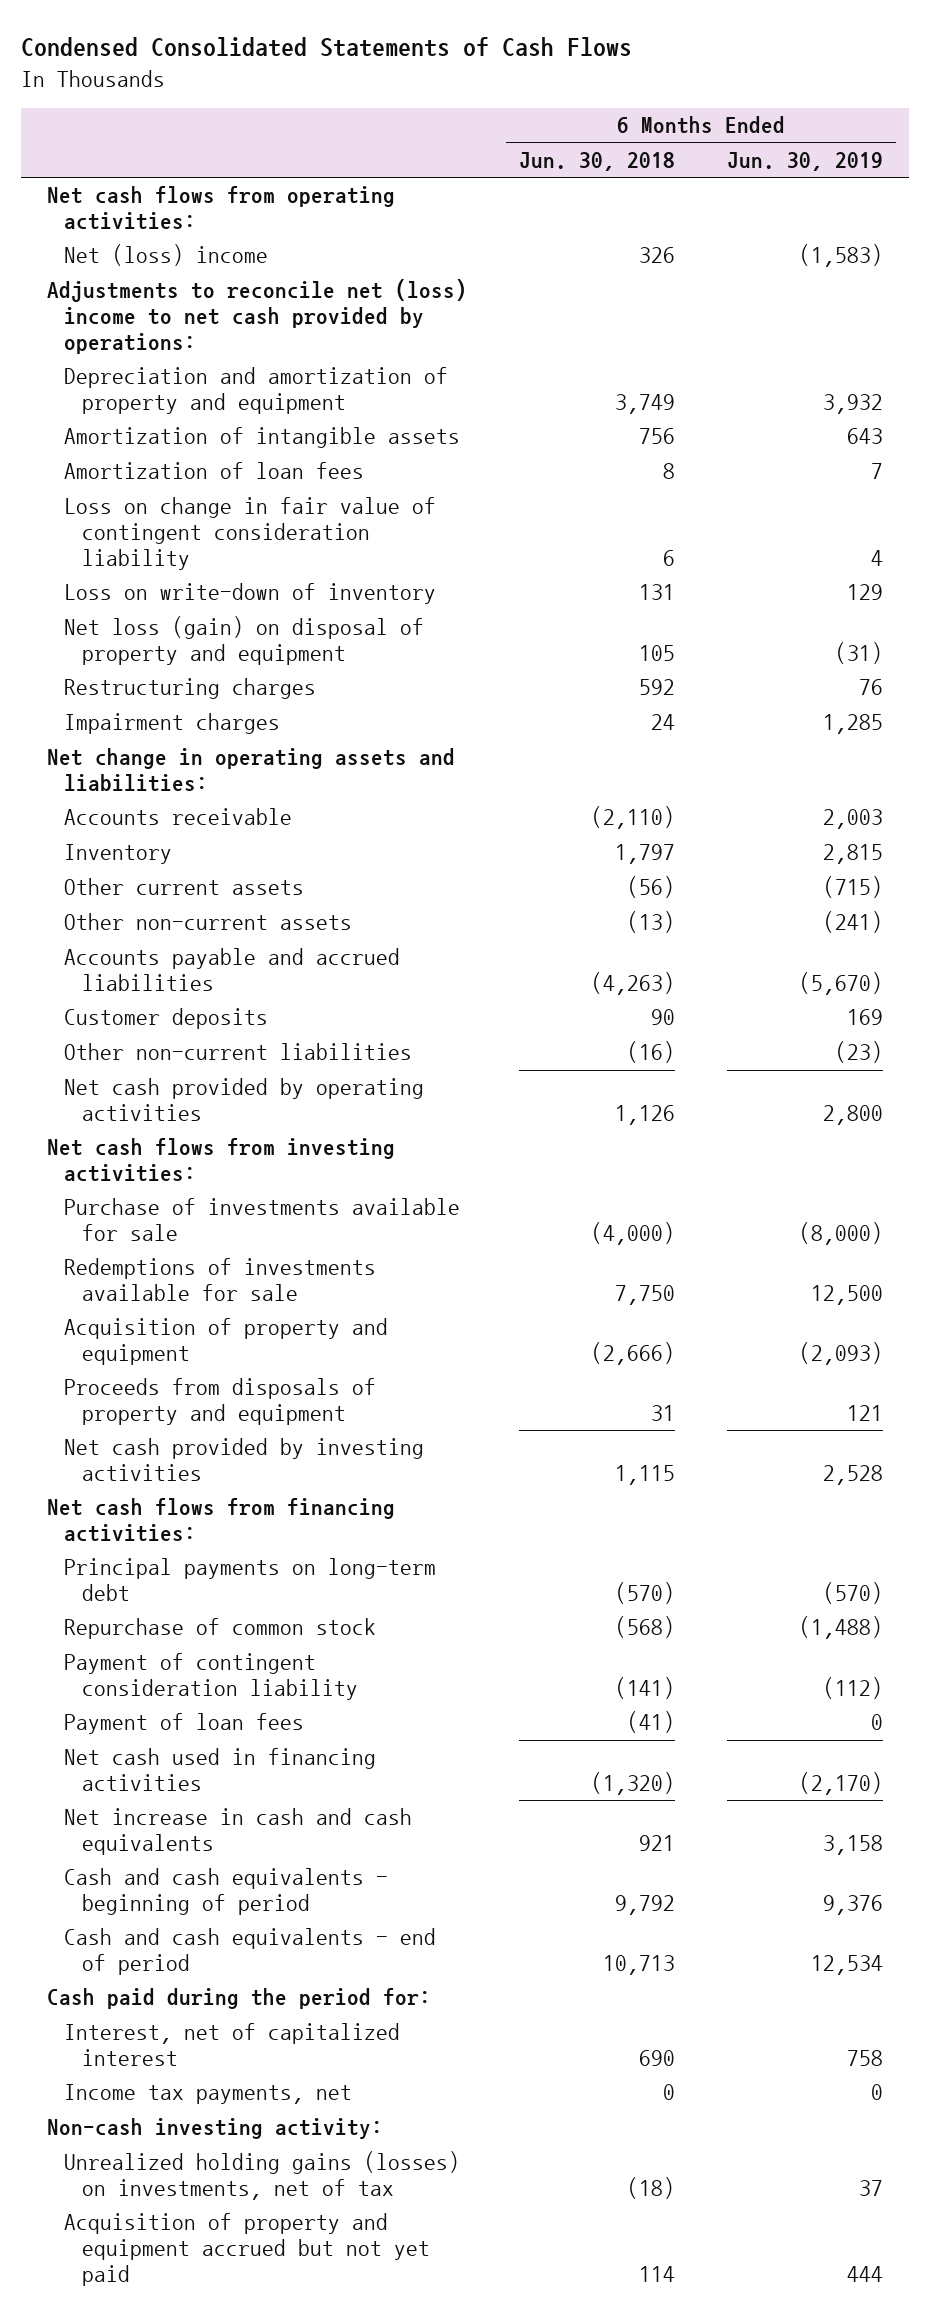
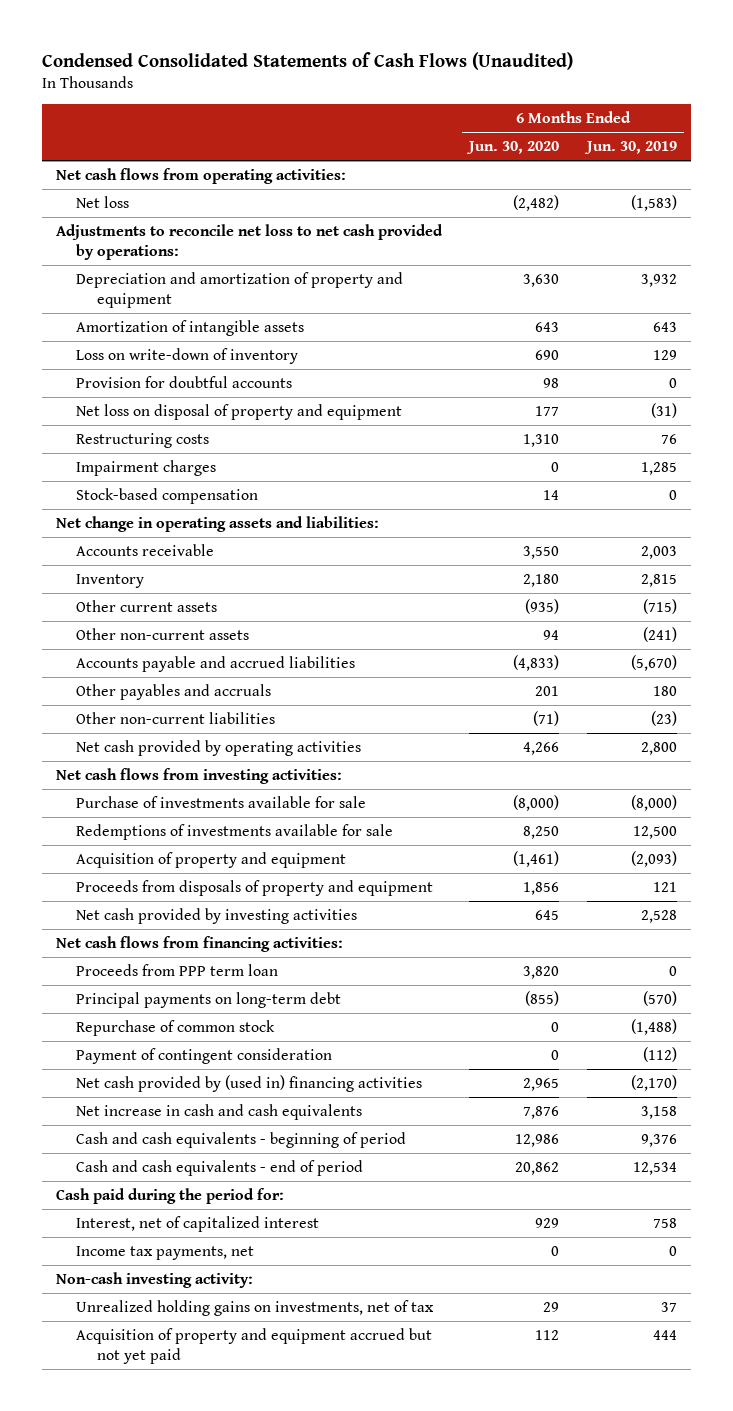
[20,37,632,58] Condensed Consolidated Statements of Cash Flows -> [41,51,573,70] Condensed Consolidated Statements of Cash Flows (Unaudited)
[518,151,675,171] Jun. 30, 2018 -> none
none -> [466,141,560,155] Jun. 30, 2020
[64,244,269,267] Net (loss) income -> [76,196,130,209] Net loss
[46,279,467,354] Adjustments to reconcile net (loss) income to net cash provided by operations: -> [55,224,443,260] Adjustments to reconcile net loss to net cash provided by operations:
[64,462,365,480] Amortization of loan fees -> none
[64,497,437,570] Loss on change in fair value of contingent consideration liability -> none
[64,678,317,700] Restructuring charges -> none
none -> [76,376,293,389] Provision for doubtful accounts
[64,616,425,666] Net loss (gain) on disposal of property and equipment -> [76,404,403,421] Net loss on disposal of property and equipment
none -> [76,433,210,449] Restructuring costs
none -> [76,488,259,505] Stock-based compensation
[64,1008,269,1030] Customer deposits -> none
none -> [76,684,272,701] Other payables and accruals
none -> [76,964,279,977] Proceeds from PPP term loan
[64,1713,305,1735] Payment of loan fees -> none
[64,1653,358,1701] Payment of contingent consideration liability -> [76,1048,333,1065] Payment of contingent consideration
[64,1748,377,1792] Net cash used in financing activities -> [76,1075,423,1093] Net cash provided by (used in) financing activities
[64,2151,461,2201] Unrealized holding gains (losses) on investments, net of tax -> [76,1300,435,1317] Unrealized holding gains on investments, net of tax

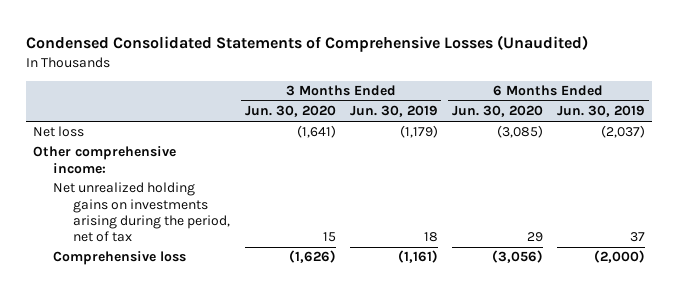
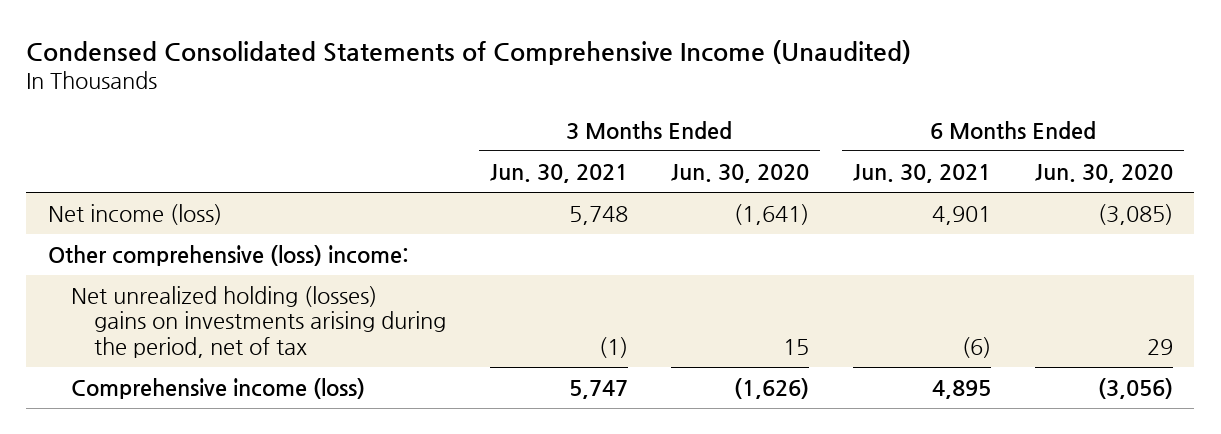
[26,34,589,52] Condensed Consolidated Statements of Comprehensive Losses (Unaudited) -> [26,39,912,65] Condensed Consolidated Statements of Comprehensive Income (Unaudited)
[349,105,438,118] Jun. 30, 2019 -> none
[557,105,646,118] Jun. 30, 2019 -> none
none -> [489,164,628,184] Jun. 30, 2021
none -> [852,164,991,184] Jun. 30, 2021
[33,126,85,138] Net loss -> [48,204,223,226] Net income (loss)
[33,146,177,174] Other comprehensive income: -> [48,245,410,267] Other comprehensive (loss) income:
[53,182,231,242] Net unrealized holding gains on investments arising during the period, net of tax -> [71,286,446,358] Net unrealized holding (losses) gains on investments arising during the period, net of tax
[53,251,187,266] Comprehensive loss -> [71,378,366,400] Comprehensive income (loss)

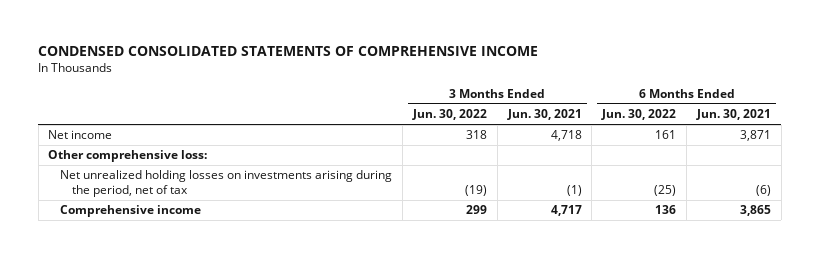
[26,39,912,65] Condensed Consolidated Statements of Comprehensive Income (Unaudited) -> [38,46,539,57] CONDENSED CONSOLIDATED STATEMENTS OF COMPREHENSIVE INCOME
[671,164,810,184] Jun. 30, 2020 -> none
[1034,164,1173,184] Jun. 30, 2020 -> none
none -> [412,109,488,121] Jun. 30, 2022
none -> [601,109,677,121] Jun. 30, 2022
[48,204,223,226] Net income (loss) -> [48,130,113,140] Net income
[568,206,628,226] 5,748 -> [550,130,582,142] 4,718
[931,206,991,226] 4,901 -> [739,130,771,142] 3,871
[48,245,410,267] Other comprehensive (loss) income: -> [48,150,208,163] Other comprehensive loss:
[71,286,446,358] Net unrealized holding (losses) gains on investments arising during the period, net of tax -> [60,170,393,198] Net unrealized holding losses on investments arising during the period, net of tax
[71,378,366,400] Comprehensive income (loss) -> [60,205,202,218] Comprehensive income
[568,380,628,400] 5,747 -> [550,205,582,217] 4,717
[931,380,991,400] 4,895 -> [739,205,771,217] 3,865

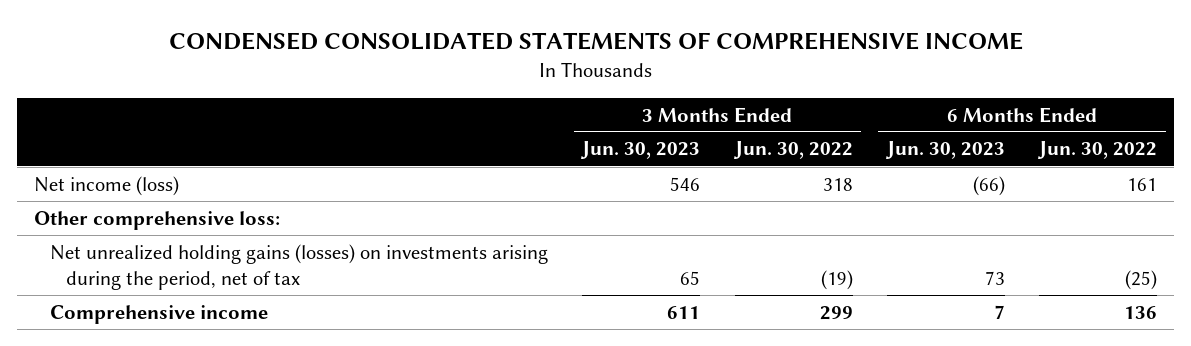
[506,109,582,121] Jun. 30, 2021 -> none
[695,109,771,121] Jun. 30, 2021 -> none
none -> [580,141,701,160] Jun. 30, 2023
none -> [884,141,1005,160] Jun. 30, 2023
[48,130,113,140] Net income -> [34,175,180,196] Net income (loss)
[60,170,393,198] Net unrealized holding losses on investments arising during the period, net of tax -> [50,243,549,291] Net unrealized holding gains (losses) on investments arising during the period, net of tax

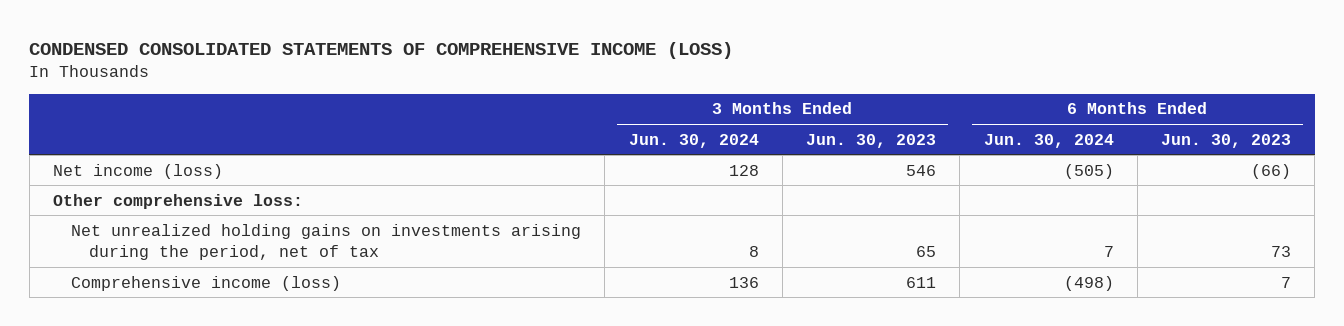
[168,32,1023,51] CONDENSED CONSOLIDATED STATEMENTS OF COMPREHENSIVE INCOME -> [29,41,734,59] CONDENSED CONSOLIDATED STATEMENTS OF COMPREHENSIVE INCOME (LOSS)
[732,141,853,160] Jun. 30, 2022 -> none
[1037,141,1158,160] Jun. 30, 2022 -> none
none -> [628,133,759,148] Jun. 30, 2024
none -> [983,133,1114,148] Jun. 30, 2024
[50,243,549,291] Net unrealized holding gains (losses) on investments arising during the period, net of tax -> [70,223,581,260] Net unrealized holding gains on investments arising during the period, net of tax
[50,304,269,324] Comprehensive income -> [70,275,341,291] Comprehensive income (loss)

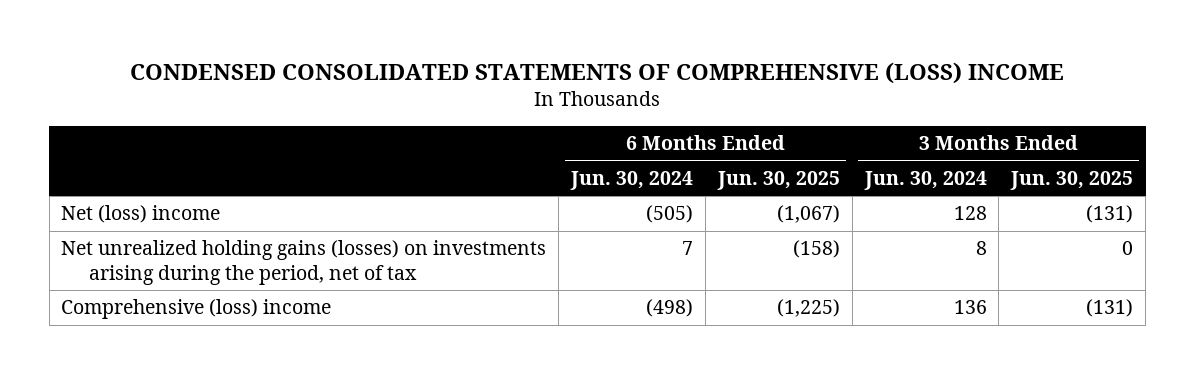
[29,41,734,59] CONDENSED CONSOLIDATED STATEMENTS OF COMPREHENSIVE INCOME (LOSS) -> [130,61,1065,84] CONDENSED CONSOLIDATED STATEMENTS OF COMPREHENSIVE (LOSS) INCOME
[806,133,937,148] Jun. 30, 2023 -> none
[1161,133,1292,148] Jun. 30, 2023 -> none
none -> [716,171,840,191] Jun. 30, 2025
none -> [1010,171,1134,191] Jun. 30, 2025
[52,193,303,209] Other comprehensive loss: -> none
[52,163,223,179] Net income (loss) -> [61,205,221,224] Net (loss) income
[70,223,581,260] Net unrealized holding gains on investments arising during the period, net of tax -> [61,240,547,286] Net unrealized holding gains (losses) on investments arising during the period, net of tax
[70,275,341,291] Comprehensive income (loss) -> [61,299,332,320] Comprehensive (loss) income

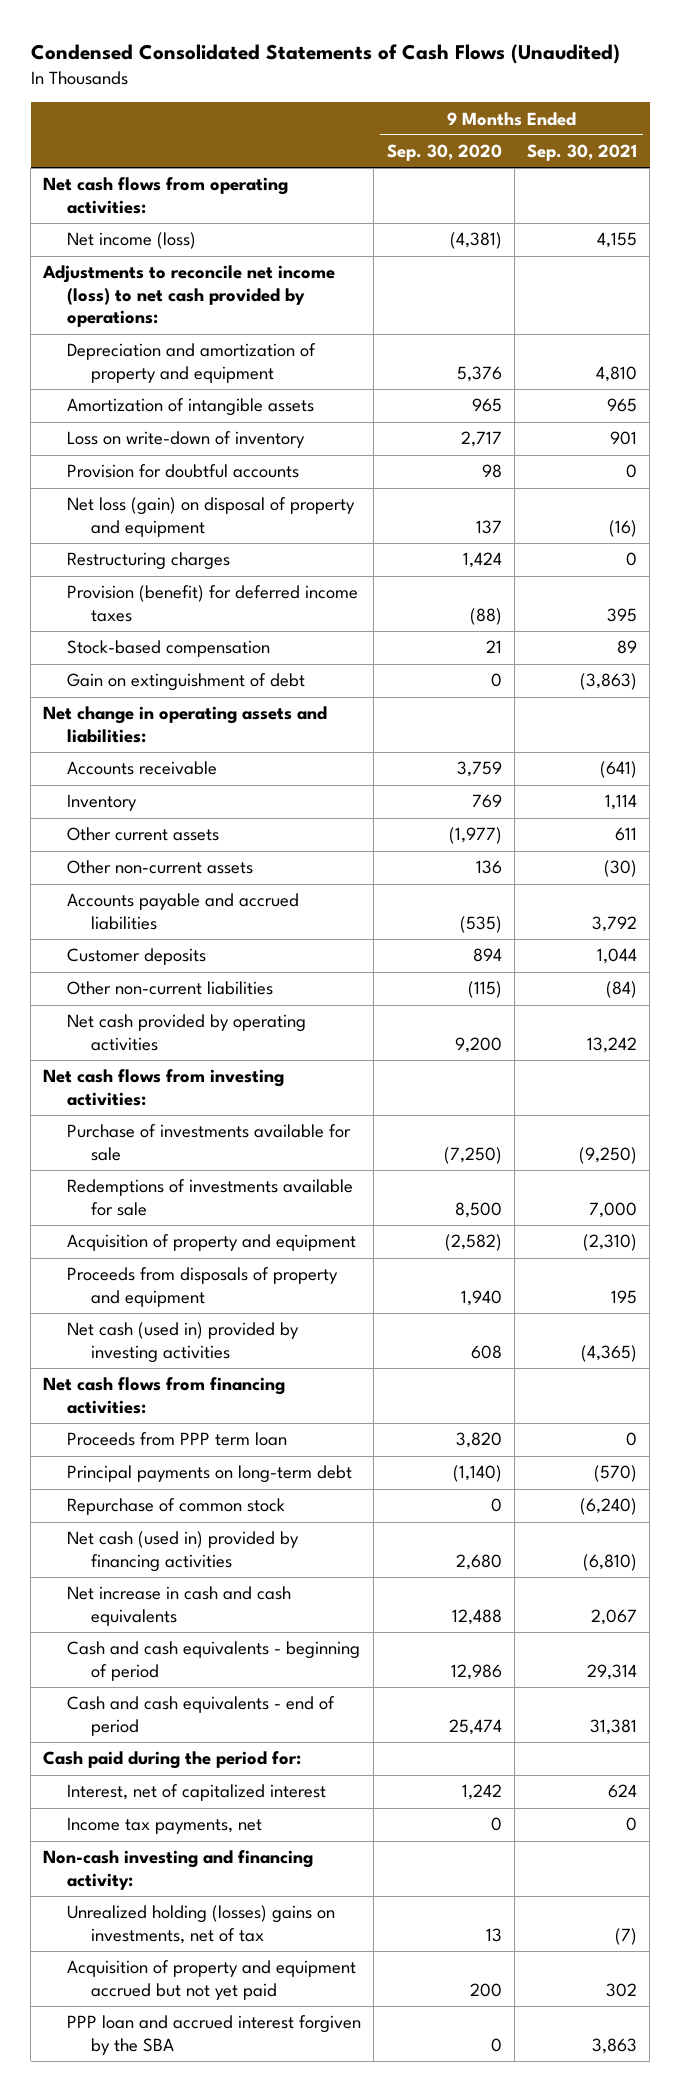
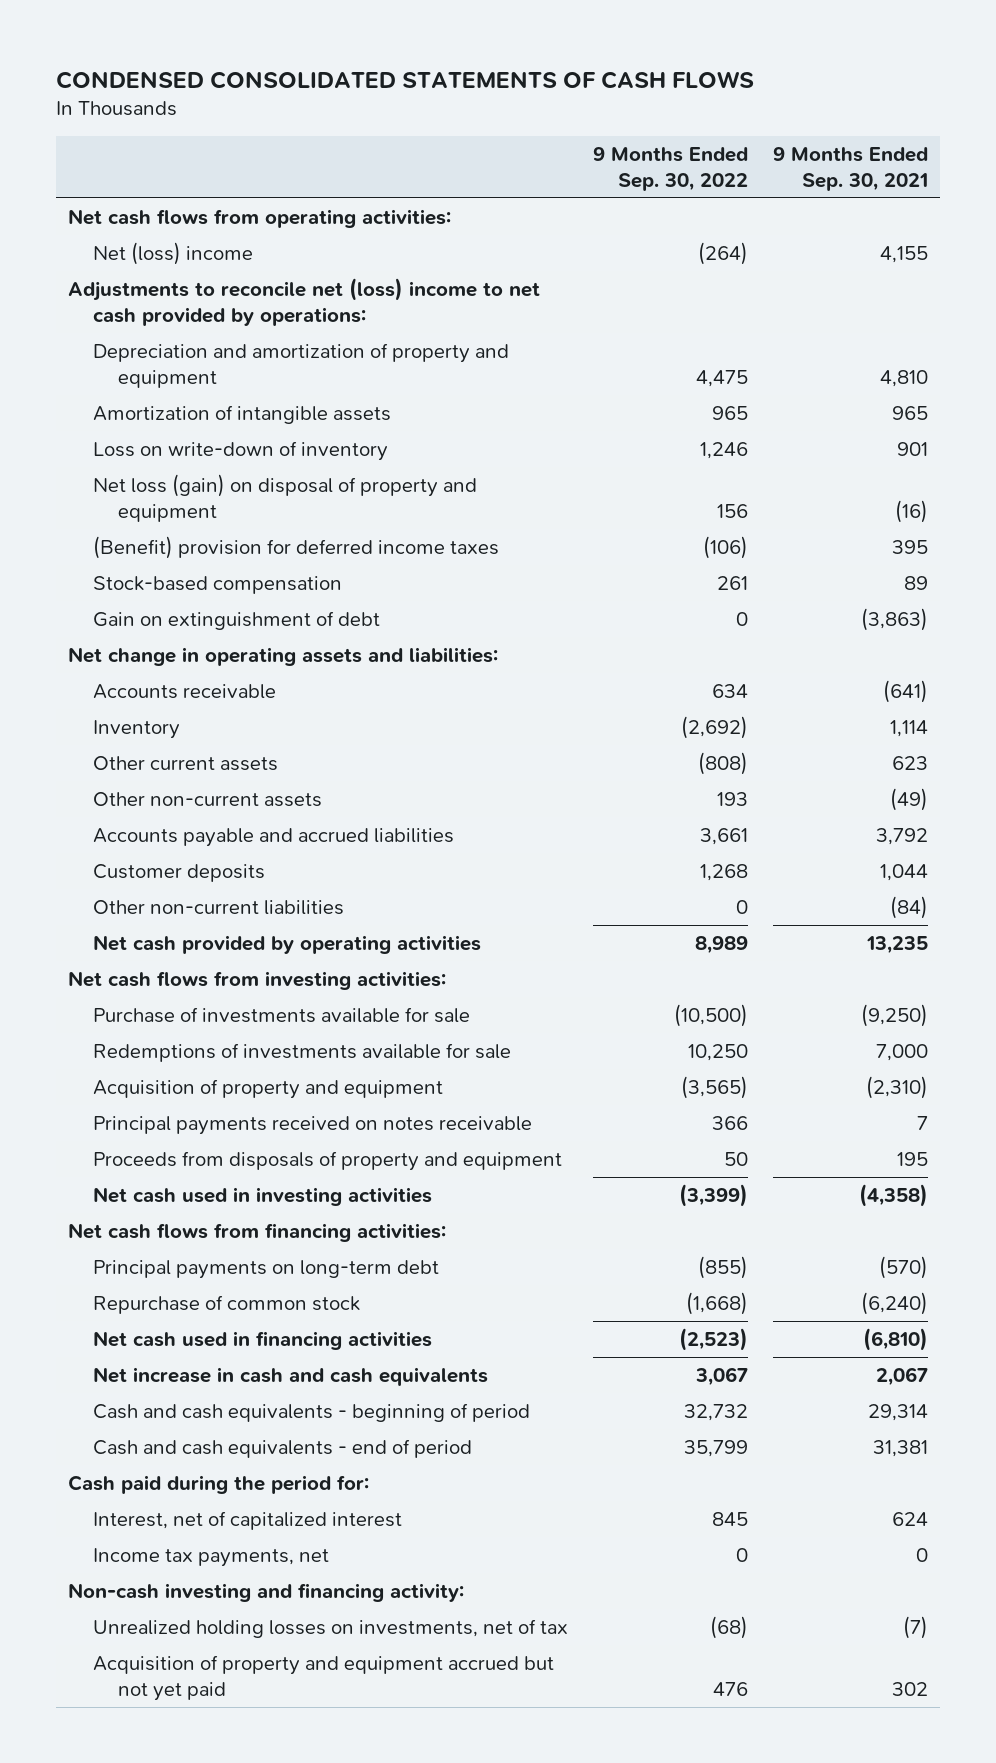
[30,44,620,65] Condensed Consolidated Statements of Cash Flows (Unaudited) -> [55,70,754,89] CONDENSED CONSOLIDATED STATEMENTS OF CASH FLOWS
[386,144,502,162] Sep. 30, 2020 -> none
none -> [592,147,748,191] 9 Months Ended Sep. 30, 2022
[67,232,197,250] Net income (loss) -> [92,242,253,266] Net (loss) income
[42,265,336,328] Adjustments to reconcile net income (loss) to net cash provided by operations: -> [68,278,541,326] Adjustments to reconcile net (loss) income to net cash provided by operations:
[67,464,300,479] Provision for doubtful accounts -> none
[67,552,231,571] Restructuring charges -> none
[67,585,359,622] Provision (benefit) for deferred income taxes -> [92,536,499,560] (Benefit) provision for deferred income taxes
[615,827,638,842] 611 -> [891,756,928,771] 623
[604,860,638,878] (30) -> [889,788,928,812] (49)
[587,1036,638,1053] 13,242 -> [865,936,928,955] 13,235
none -> [92,1116,532,1136] Principal payments received on notes receivable
[67,1322,300,1363] Net cash (used in) provided by investing activities -> [92,1187,432,1207] Net cash used in investing activities
[581,1344,638,1362] (4,365) -> [858,1184,928,1208] (4,358)
[67,1432,288,1447] Proceeds from PPP term loan -> none
[67,1531,300,1572] Net cash (used in) provided by financing activities -> [92,1331,432,1351] Net cash used in financing activities
[67,1905,336,1944] Unrealized holding (losses) gains on investments, net of tax -> [92,1619,568,1639] Unrealized holding losses on investments, net of tax
[67,2015,362,2055] PPP loan and accrued interest forgiven by the SBA -> none

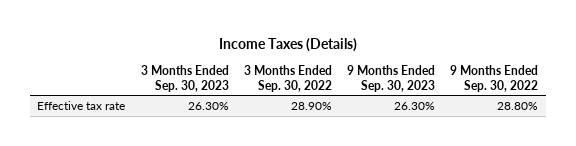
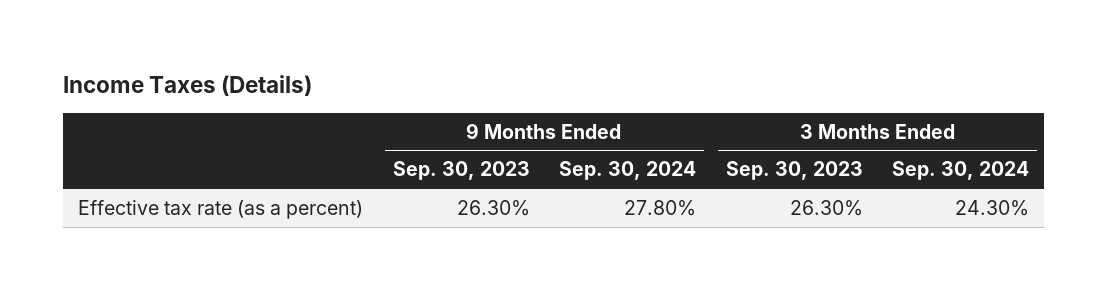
[243,65,332,92] 3 Months Ended Sep. 30, 2022 -> none
[450,65,539,92] 9 Months Ended Sep. 30, 2022 -> none
none -> [559,161,697,181] Sep. 30, 2024
none -> [892,161,1030,181] Sep. 30, 2024
[37,101,126,111] Effective tax rate -> [78,199,364,219] Effective tax rate (as a percent)

